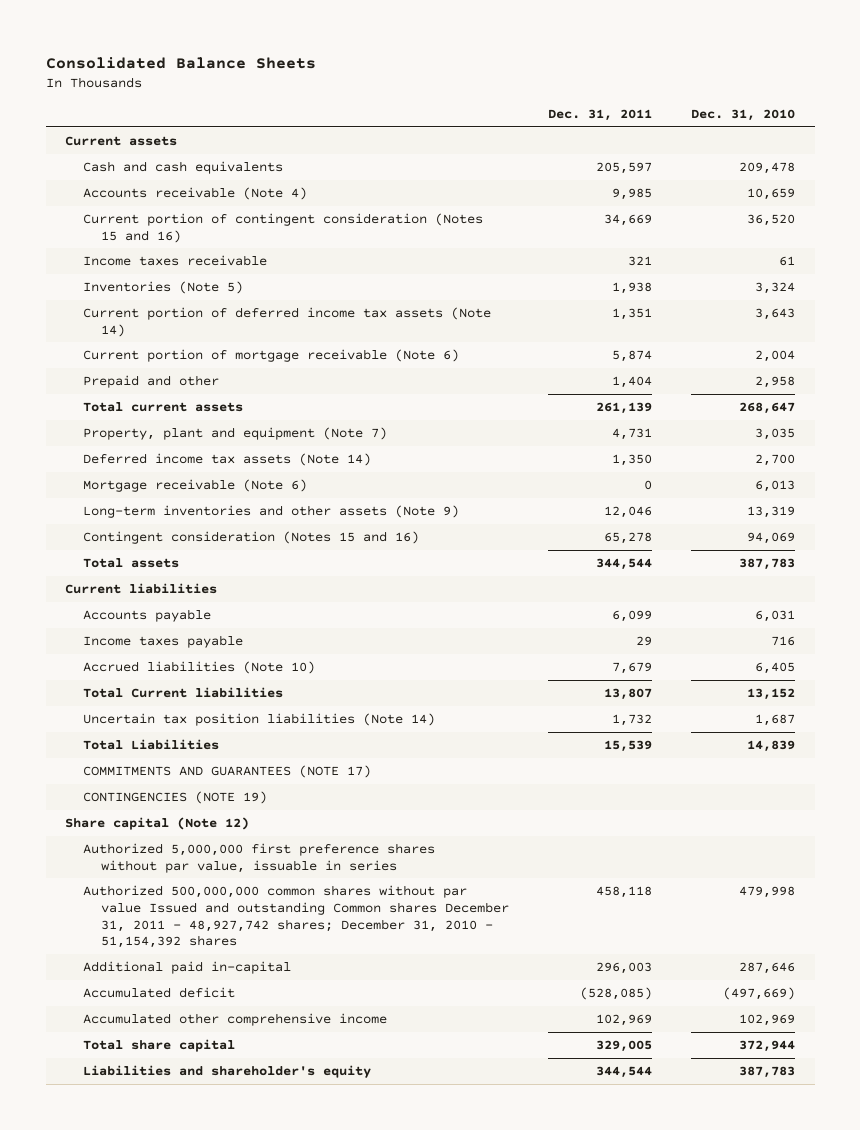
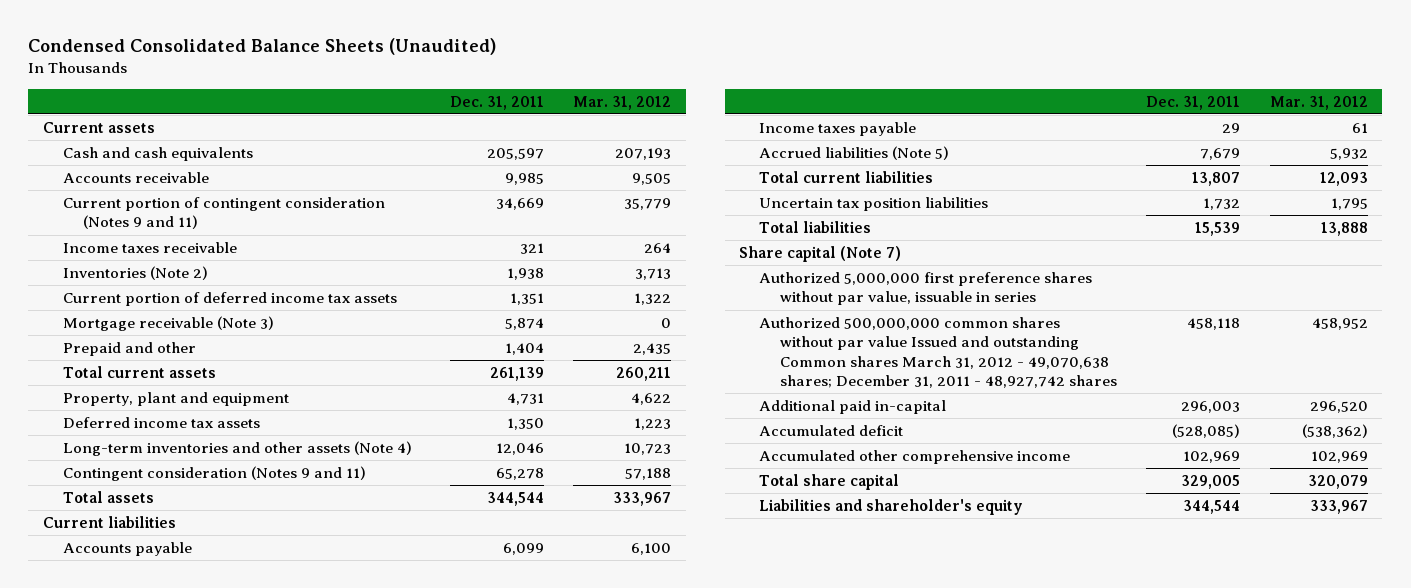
[45,56,316,69] Consolidated Balance Sheets -> [28,38,497,56] Condensed Consolidated Balance Sheets (Unaudited)
[691,108,796,121] Dec. 31, 2010 -> none
none -> [573,95,672,110] Mar. 31, 2012
[83,187,308,201] Accounts receivable (Note 4) -> [63,171,210,183] Accounts receivable
[83,213,484,243] Current portion of contingent consideration (Notes 15 and 16) -> [63,196,386,230] Current portion of contingent consideration (Notes 9 and 11)
[83,281,244,295] Inventories (Note 5) -> [63,265,209,280] Inventories (Note 2)
[83,307,492,337] Current portion of deferred income tax assets (Note 14) -> [63,291,398,306] Current portion of deferred income tax assets
[83,349,460,363] Current portion of mortgage receivable (Note 6) -> [63,315,275,331] Mortgage receivable (Note 3)
[83,479,308,493] Mortgage receivable (Note 6) -> none
[83,427,388,441] Property, plant and equipment (Note 7) -> [63,391,290,406] Property, plant and equipment
[83,453,372,467] Deferred income tax assets (Note 14) -> [63,416,261,428] Deferred income tax assets
[83,505,460,519] Long-term inventories and other assets (Note 9) -> [63,440,413,456] Long-term inventories and other assets (Note 4)
[83,531,420,545] Contingent consideration (Notes 15 and 16) -> [63,465,367,481] Contingent consideration (Notes 9 and 11)
[83,765,372,779] COMMITMENTS AND GUARANTEES (NOTE 17) -> none
[83,791,268,805] CONTINGENCIES (NOTE 19) -> none
[83,661,316,675] Accrued liabilities (Note 10) -> [759,145,950,160] Accrued liabilities (Note 5)
[83,687,284,699] Total Current liabilities -> [759,170,934,183] Total current liabilities
[83,713,436,727] Uncertain tax position liabilities (Note 14) -> [759,196,989,211] Uncertain tax position liabilities
[83,739,220,751] Total Liabilities -> [759,220,872,233] Total liabilities
[65,817,250,831] Share capital (Note 12) -> [739,245,902,262] Share capital (Note 7)
[83,885,509,949] Authorized 500,000,000 common shares without par value Issued and outstanding Common shares December 31, 2011 - 48,927,742 shares; December 31, 2010 - 51,154,392 shares -> [759,316,1117,389] Authorized 500,000,000 common shares without par value Issued and outstanding Common shares March 31, 2012 - 49,070,638 shares; December 31, 2011 - 48,927,742 shares

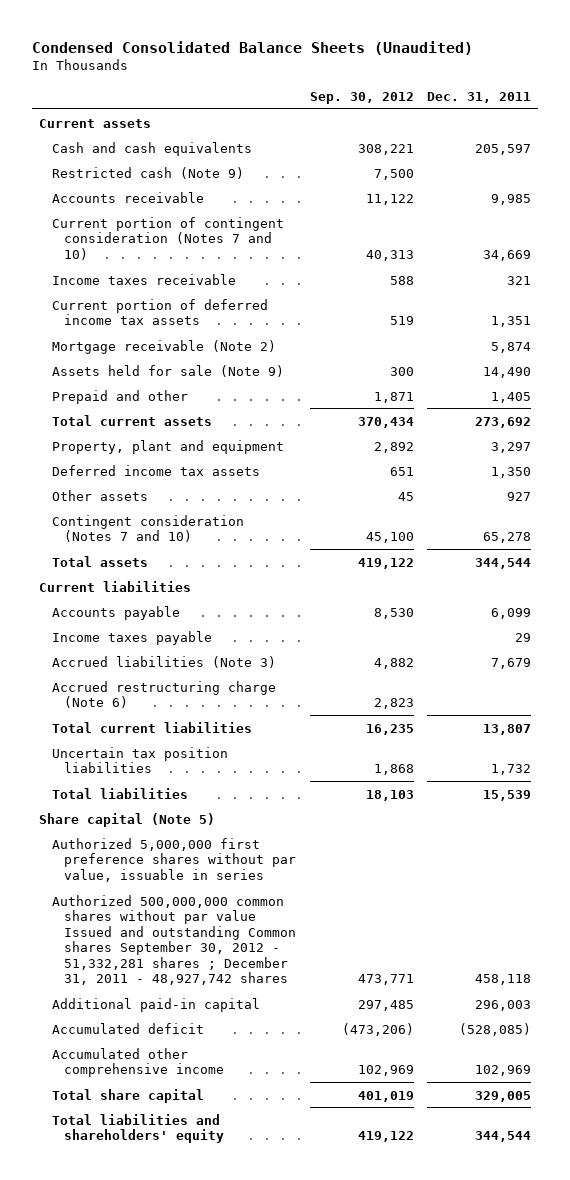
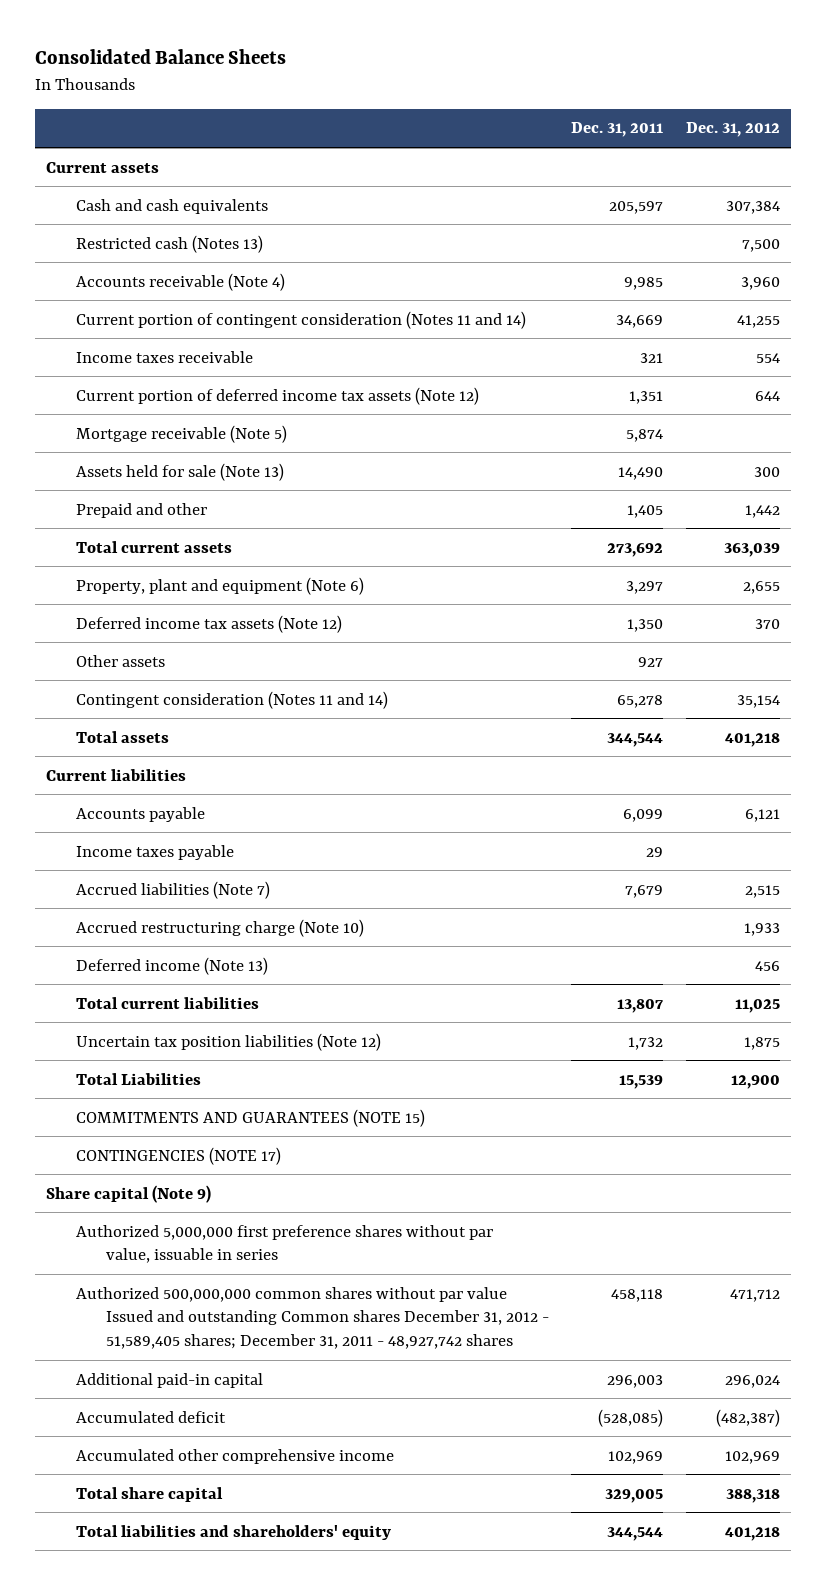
[32,40,474,55] Condensed Consolidated Balance Sheets (Unaudited) -> [34,49,286,65] Consolidated Balance Sheets
[309,91,414,104] Sep. 30, 2012 -> none
none -> [686,122,781,138] Dec. 31, 2012
[51,166,244,179] Restricted cash (Note 9) -> [76,234,264,253] Restricted cash (Notes 13)
[51,191,204,203] Accounts receivable -> [76,272,286,291] Accounts receivable (Note 4)
[51,216,284,260] Current portion of contingent consideration (Notes 7 and 10) -> [76,310,527,329] Current portion of contingent consideration (Notes 11 and 14)
[51,298,268,326] Current portion of deferred income tax assets -> [76,386,480,405] Current portion of deferred income tax assets (Note 12)
[51,339,276,354] Mortgage receivable (Note 2) -> [76,424,288,443] Mortgage receivable (Note 5)
[51,364,284,377] Assets held for sale (Note 9) -> [76,462,285,481] Assets held for sale (Note 13)
[51,439,284,454] Property, plant and equipment -> [76,576,365,595] Property, plant and equipment (Note 6)
[51,464,260,476] Deferred income tax assets -> [76,614,343,633] Deferred income tax assets (Note 12)
[51,514,244,543] Contingent consideration (Notes 7 and 10) -> [76,690,389,709] Contingent consideration (Notes 11 and 14)
[51,655,276,668] Accrued liabilities (Note 3) -> [76,880,271,899] Accrued liabilities (Note 7)
[51,680,276,709] Accrued restructuring charge (Note 6) -> [76,918,365,937] Accrued restructuring charge (Note 10)
none -> [76,956,269,975] Deferred income (Note 13)
[51,746,228,774] Uncertain tax position liabilities -> [76,1032,382,1051] Uncertain tax position liabilities (Note 12)
[51,787,188,799] Total liabilities -> [76,1072,202,1085] Total Liabilities
none -> [76,1108,426,1127] COMMITMENTS AND GUARANTEES (NOTE 15)
none -> [76,1146,282,1165] CONTINGENCIES (NOTE 17)
[38,812,215,827] Share capital (Note 5) -> [46,1184,212,1203] Share capital (Note 9)
[51,894,297,986] Authorized 500,000,000 common shares without par value Issued and outstanding Common shares September 30, 2012 - 51,332,281 shares ; December 31, 2011 - 48,927,742 shares -> [76,1286,549,1349] Authorized 500,000,000 common shares without par value Issued and outstanding Common shares December 31, 2012 - 51,589,405 shares; December 31, 2011 - 48,927,742 shares

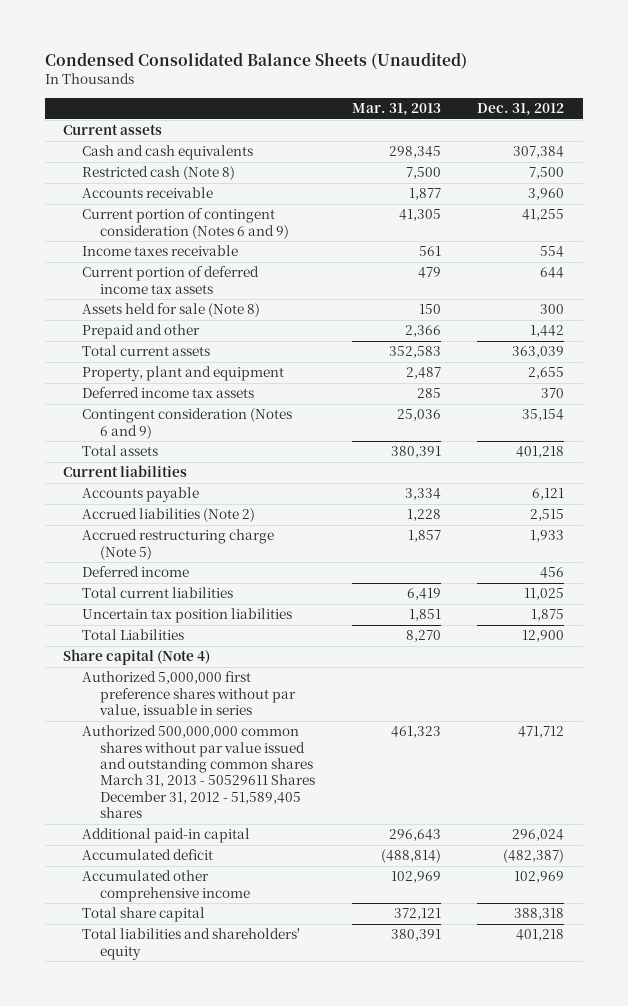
[34,49,286,65] Consolidated Balance Sheets -> [45,52,468,70] Condensed Consolidated Balance Sheets (Unaudited)
[571,122,664,138] Dec. 31, 2011 -> none
none -> [351,103,441,117] Mar. 31, 2013
[76,234,264,253] Restricted cash (Notes 13) -> [81,166,235,181] Restricted cash (Note 8)
[76,272,286,291] Accounts receivable (Note 4) -> [81,187,213,199] Accounts receivable
[76,310,527,329] Current portion of contingent consideration (Notes 11 and 14) -> [81,208,290,239] Current portion of contingent consideration (Notes 6 and 9)
[76,424,288,443] Mortgage receivable (Note 5) -> none
[76,386,480,405] Current portion of deferred income tax assets (Note 12) -> [81,266,259,294] Current portion of deferred income tax assets
[76,462,285,481] Assets held for sale (Note 13) -> [81,303,260,318] Assets held for sale (Note 8)
[76,654,166,667] Other assets -> none
[76,576,365,595] Property, plant and equipment (Note 6) -> [81,366,284,382] Property, plant and equipment
[76,614,343,633] Deferred income tax assets (Note 12) -> [81,387,254,399] Deferred income tax assets
[76,690,389,709] Contingent consideration (Notes 11 and 14) -> [81,408,292,439] Contingent consideration (Notes 6 and 9)
[76,844,235,860] Income taxes payable -> none
[76,880,271,899] Accrued liabilities (Note 7) -> [81,508,255,523] Accrued liabilities (Note 2)
[76,918,365,937] Accrued restructuring charge (Note 10) -> [81,529,274,560] Accrued restructuring charge (Note 5)
[76,956,269,975] Deferred income (Note 13) -> [81,566,189,578] Deferred income
[76,1032,382,1051] Uncertain tax position liabilities (Note 12) -> [81,608,292,624] Uncertain tax position liabilities
[76,1108,426,1127] COMMITMENTS AND GUARANTEES (NOTE 15) -> none
[76,1146,282,1165] CONTINGENCIES (NOTE 17) -> none
[46,1184,212,1203] Share capital (Note 9) -> [63,649,211,666] Share capital (Note 4)
[76,1286,549,1349] Authorized 500,000,000 common shares without par value Issued and outstanding Common shares December 31, 2012 - 51,589,405 shares; December 31, 2011 - 48,927,742 shares -> [81,725,316,819] Authorized 500,000,000 common shares without par value issued and outstanding common shares March 31, 2013 - 50529611 Shares December 31, 2012 - 51,589,405 shares

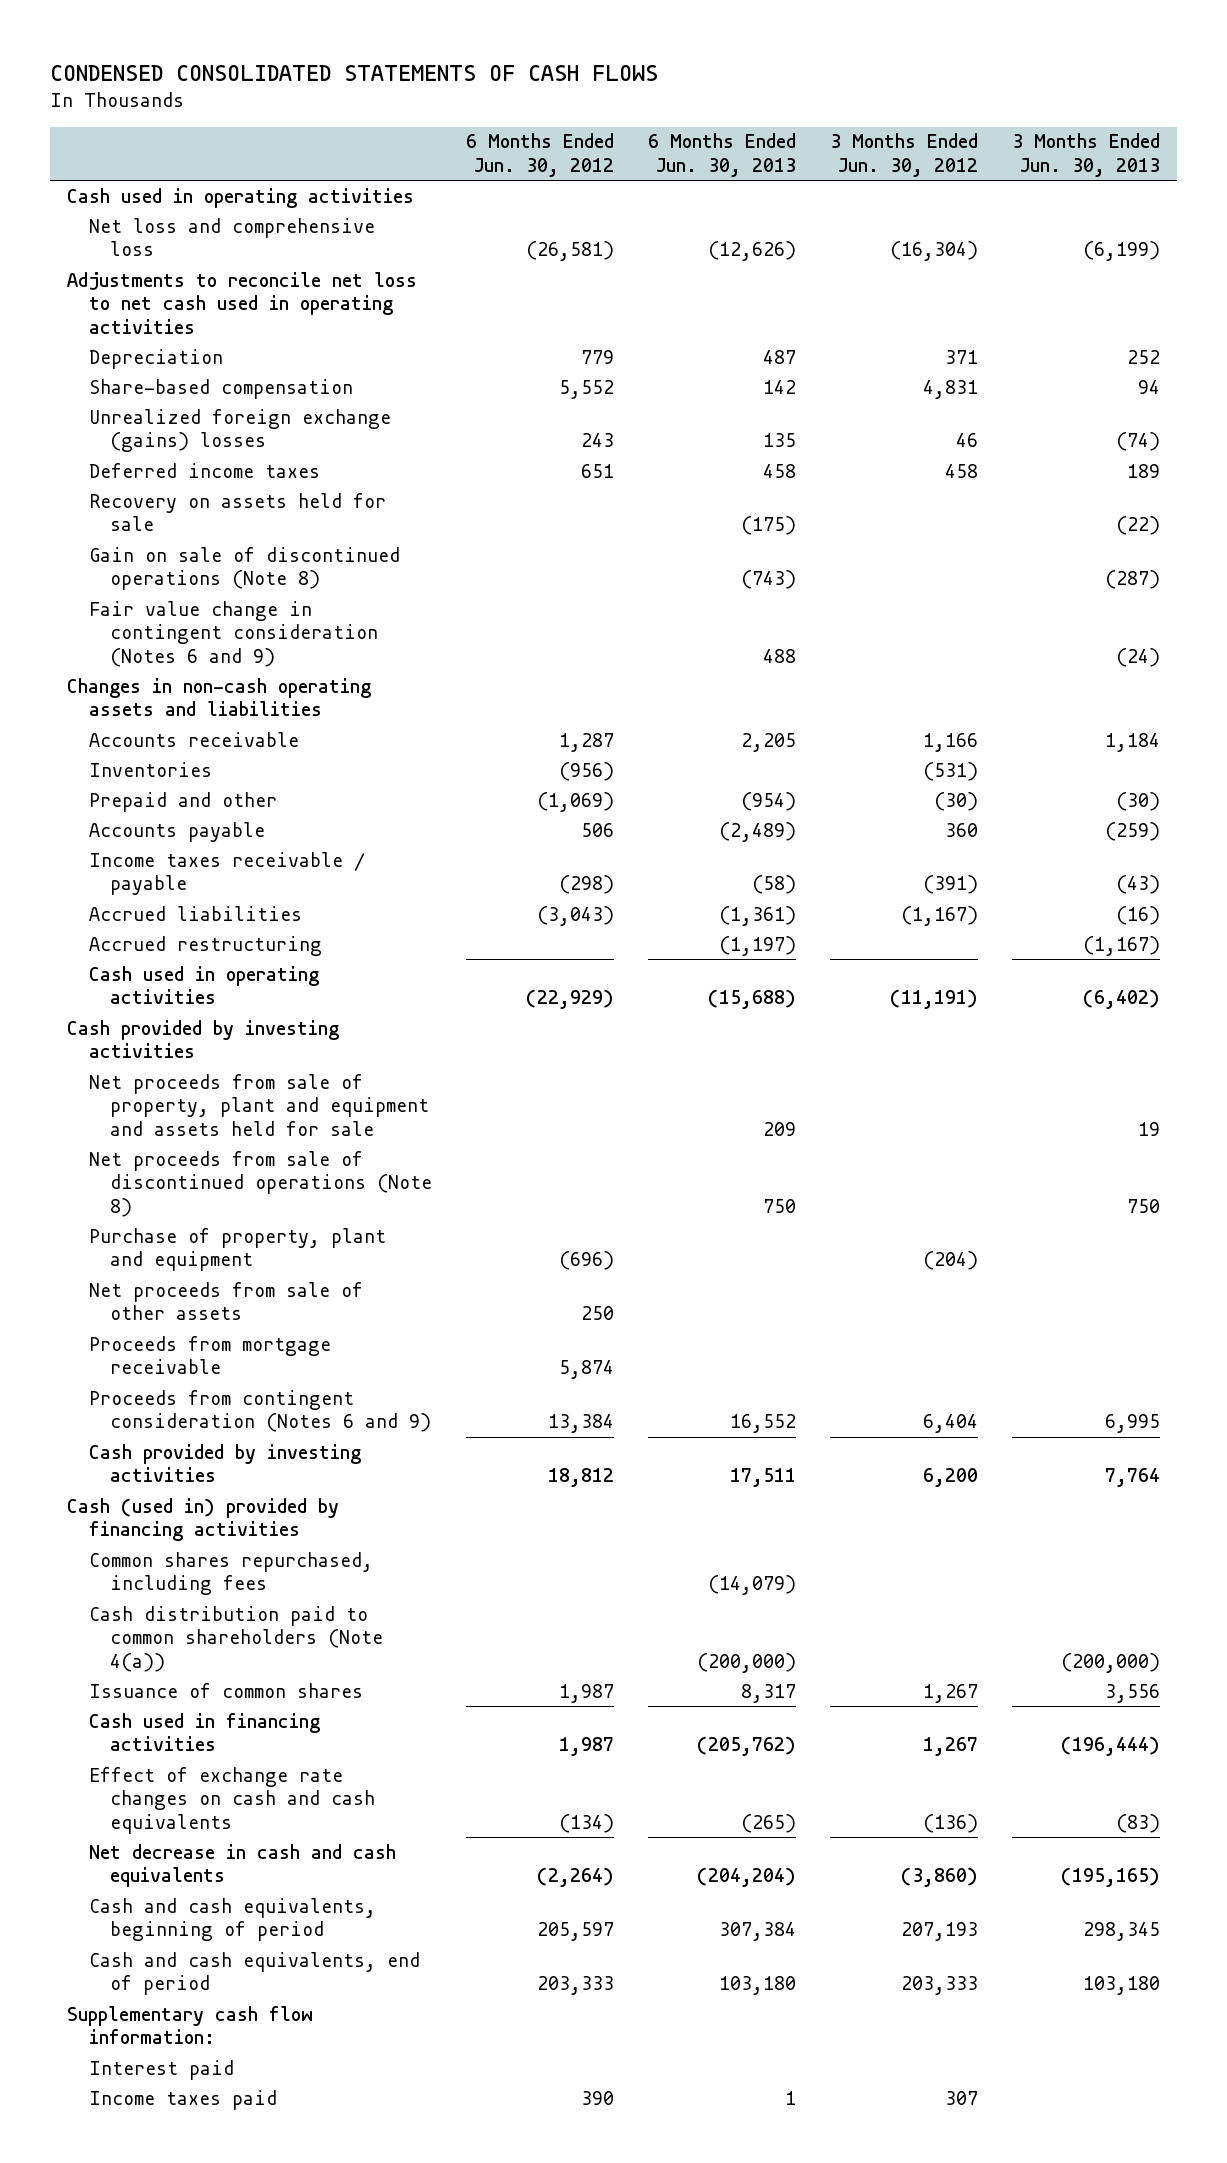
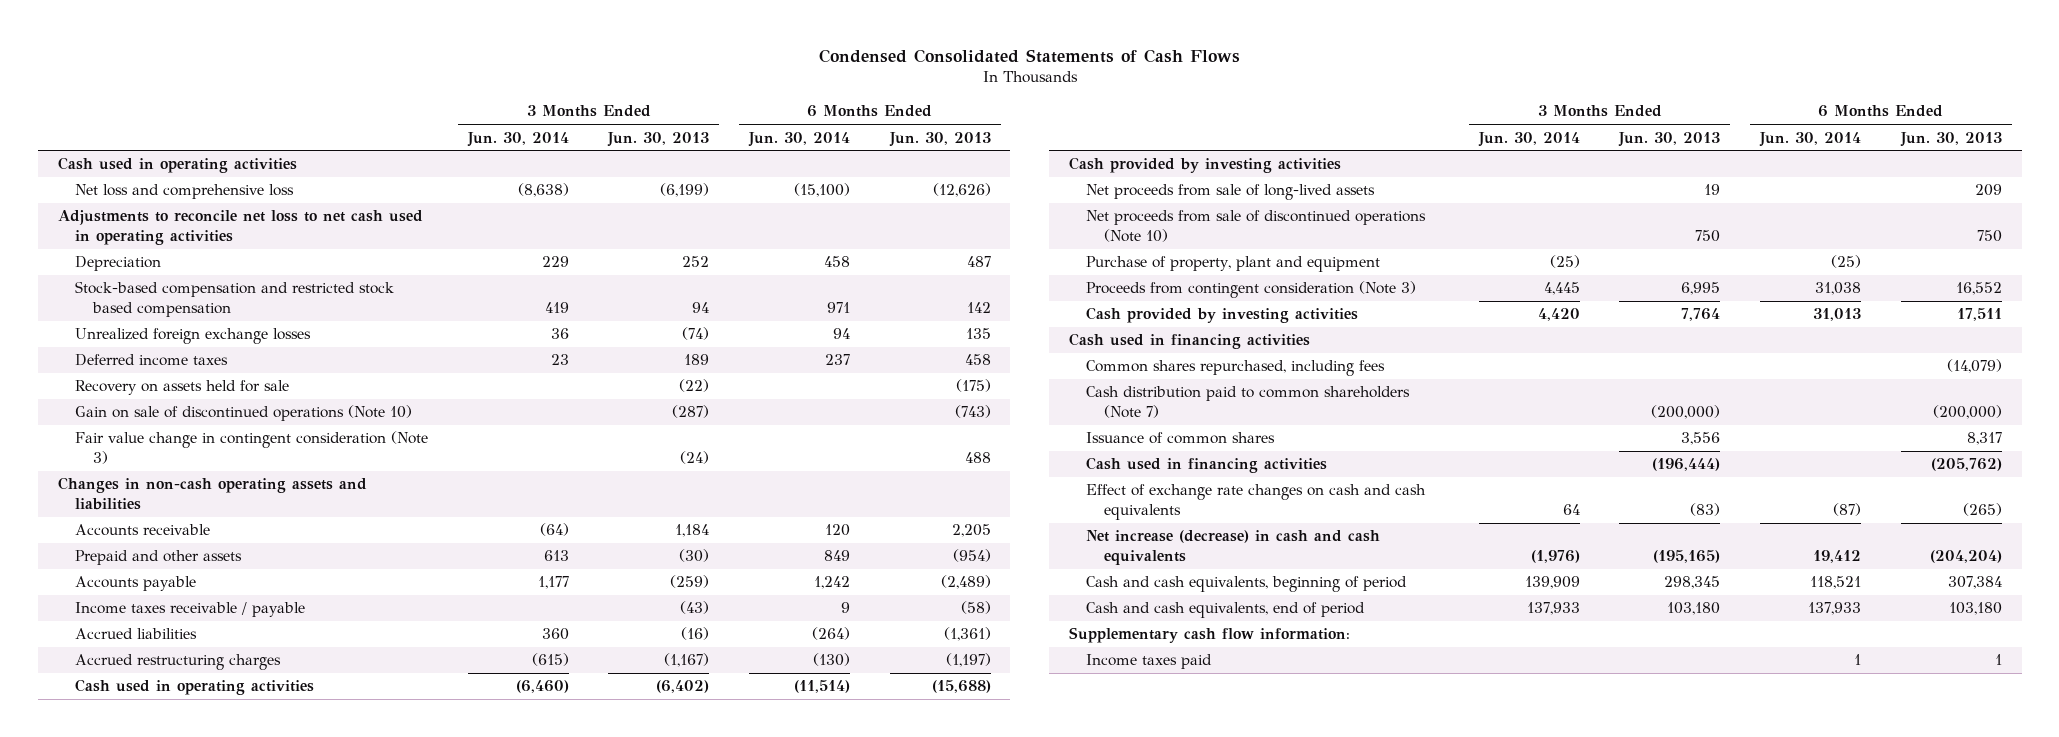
[50,64,659,81] CONDENSED CONSOLIDATED STATEMENTS OF CASH FLOWS -> [818,48,1240,63] Condensed Consolidated Statements of Cash Flows
[465,133,614,178] 6 Months Ended Jun. 30, 2012 -> none
[829,133,978,178] 3 Months Ended Jun. 30, 2012 -> none
none -> [466,131,569,147] Jun. 30, 2014
none -> [748,131,851,147] Jun. 30, 2014
[88,378,353,399] Share-based compensation -> [75,281,395,318] Stock-based compensation and restricted stock based compensation
[88,408,391,453] Unrealized foreign exchange (gains) losses -> [75,328,312,345] Unrealized foreign exchange losses
[88,546,400,591] Gain on sale of discontinued operations (Note 8) -> [75,405,413,422] Gain on sale of discontinued operations (Note 10)
[88,600,378,668] Fair value change in contingent consideration (Notes 6 and 9) -> [75,431,429,465] Fair value change in contingent consideration (Note 3)
[88,761,212,777] Inventories -> none
[88,791,277,812] Prepaid and other -> [75,550,243,566] Prepaid and other assets
[88,935,322,956] Accrued restructuring -> [75,654,282,671] Accrued restructuring charges
[88,1073,429,1137] Net proceeds from sale of property, plant and equipment and assets held for sale -> [1086,184,1376,201] Net proceeds from sale of long-lived assets
[88,1150,432,1218] Net proceeds from sale of discontinued operations (Note 8) -> [1086,210,1427,243] Net proceeds from sale of discontinued operations (Note 10)
[88,1281,363,1321] Net proceeds from sale of other assets -> none
[88,1335,331,1375] Proceeds from mortgage receivable -> none
[88,1389,431,1433] Proceeds from contingent consideration (Notes 6 and 9) -> [1086,281,1417,299] Proceeds from contingent consideration (Note 3)
[67,1497,340,1542] Cash (used in) provided by financing activities -> [1068,333,1310,350] Cash used in financing activities
[88,1605,383,1673] Cash distribution paid to common shareholders (Note 4(a)) -> [1086,386,1411,419] Cash distribution paid to common shareholders (Note 7)
[88,1843,396,1888] Net decrease in cash and cash equivalents -> [1086,530,1381,566] Net increase (decrease) in cash and cash equivalents
[88,2059,234,2080] Interest paid -> none

